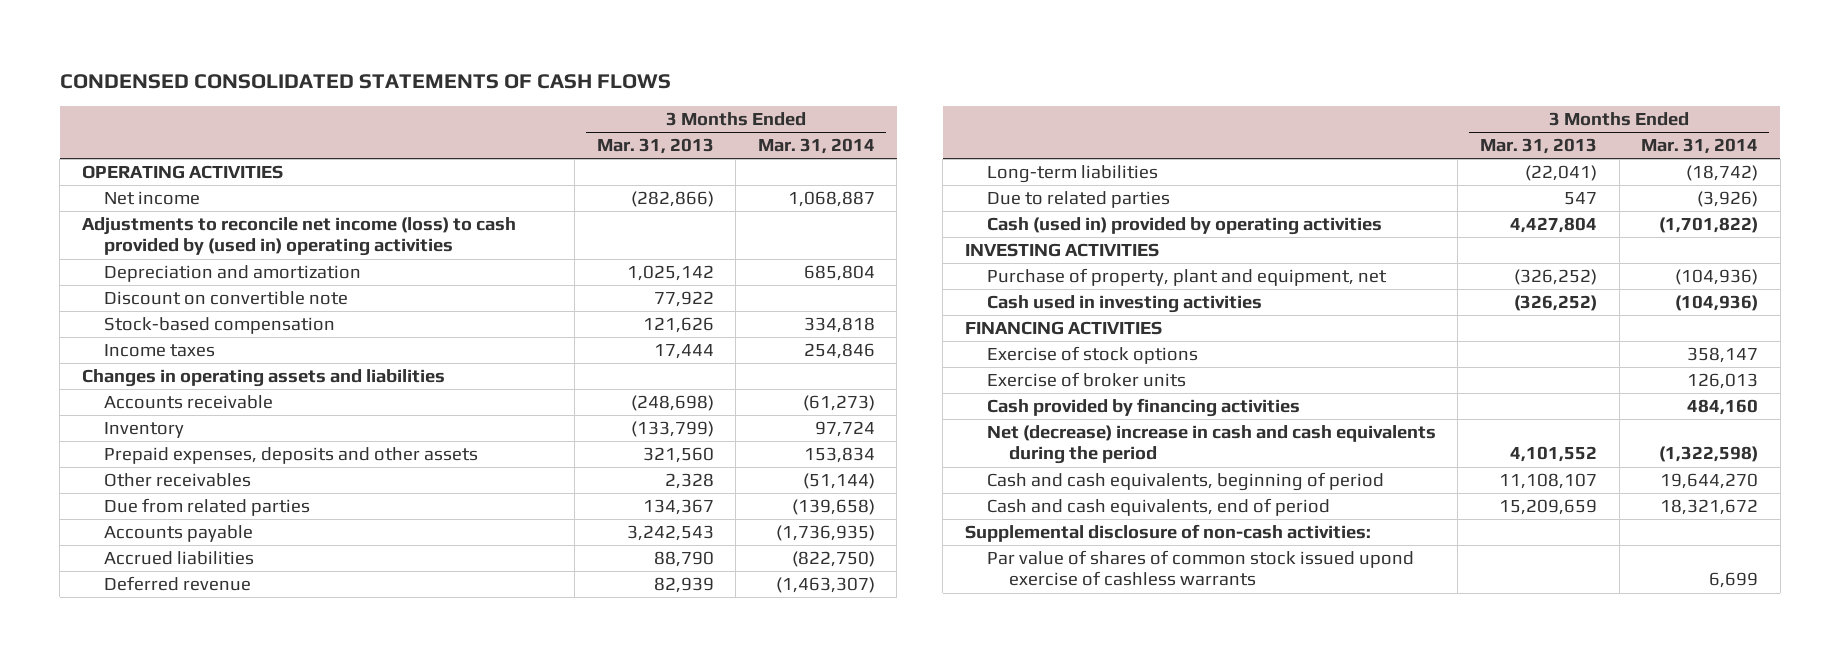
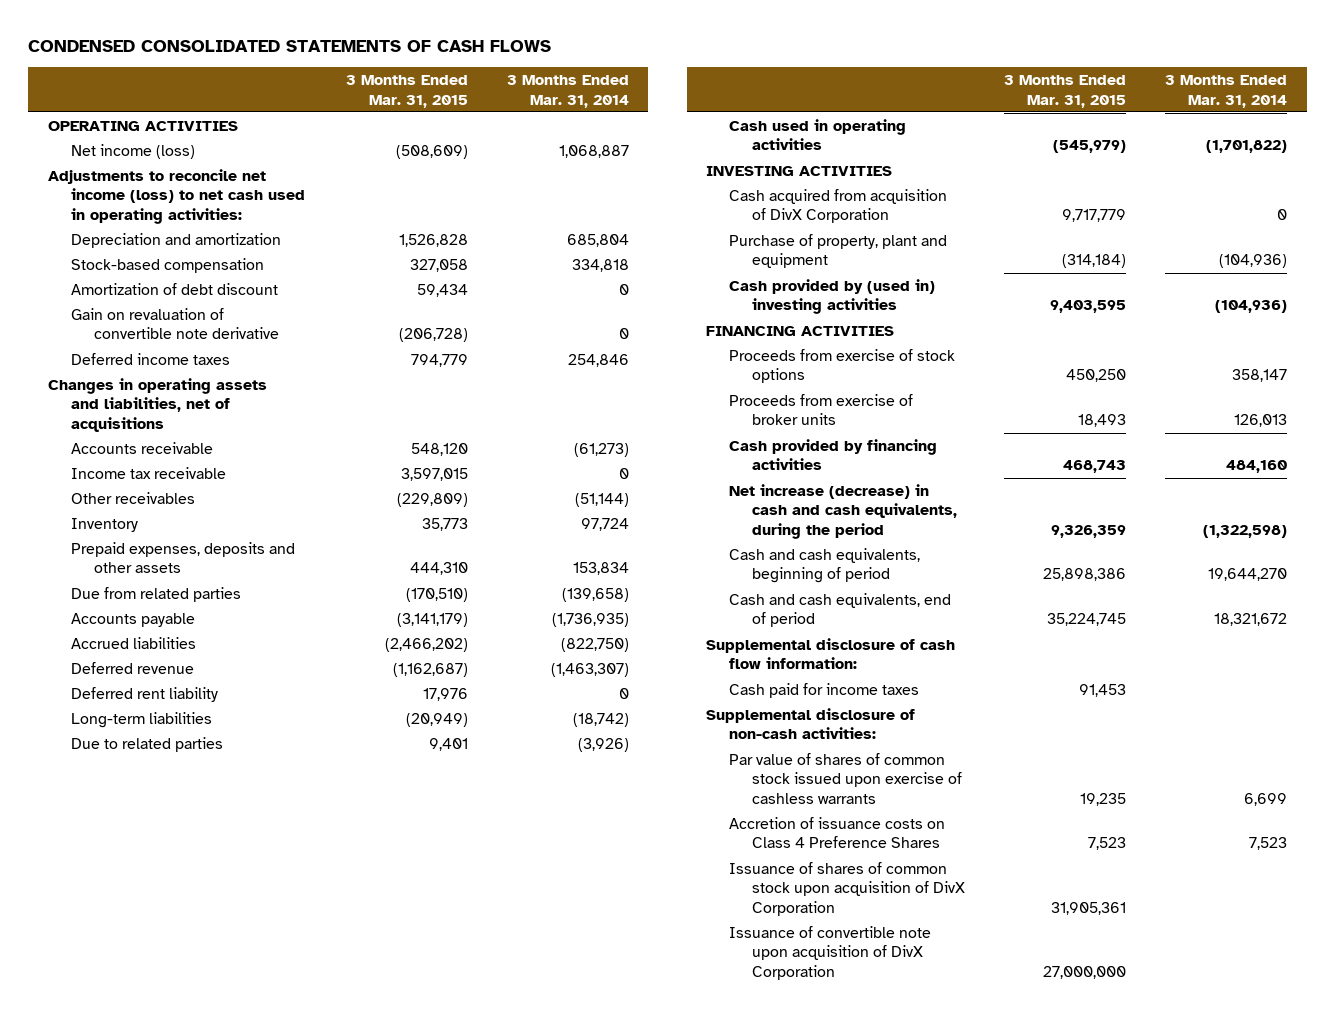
[596,138,714,155] Mar. 31, 2013 -> none
none -> [345,74,468,108] 3 Months Ended Mar. 31, 2015
[103,190,200,205] Net income -> [70,143,195,159] Net income (loss)
[81,216,516,257] Adjustments to reconcile net income (loss) to cash provided by (used in) operating activities -> [47,168,305,225] Adjustments to reconcile net income (loss) to net cash used in operating activities:
[103,290,348,305] Discount on convertible note -> none
none -> [70,282,278,295] Amortization of debt discount
none -> [70,307,279,340] Gain on revaluation of convertible note derivative
[103,343,215,357] Income taxes -> [70,352,230,365] Deferred income taxes
[81,368,445,387] Changes in operating assets and liabilities -> [47,377,267,433] Changes in operating assets and liabilities, net of acquisitions
none -> [70,466,226,479] Income tax receivable
[103,472,251,487] Other receivables -> [70,491,195,504] Other receivables
none -> [70,686,218,702] Deferred rent liability
[986,216,1382,235] Cash (used in) provided by operating activities -> [729,118,907,151] Cash used in operating activities
none -> [729,188,948,224] Cash acquired from acquisition of DivX Corporation
[986,267,1387,286] Purchase of property, plant and equipment, net -> [729,233,948,269] Purchase of property, plant and equipment
[986,294,1262,313] Cash used in investing activities -> [729,278,936,315] Cash provided by (used in) investing activities
[986,345,1198,364] Exercise of stock options -> [729,348,956,384] Proceeds from exercise of stock options
[986,371,1186,387] Exercise of broker units -> [729,393,914,426] Proceeds from exercise of broker units
[986,424,1436,465] Net (decrease) increase in cash and cash equivalents during the period -> [729,483,958,540] Net increase (decrease) in cash and cash equivalents, during the period
none -> [706,637,956,670] Supplemental disclosure of cash flow information:
none -> [729,682,920,698] Cash paid for income taxes
[986,549,1414,587] Par value of shares of common stock issued upond exercise of cashless warrants -> [729,752,963,805] Par value of shares of common stock issued upon exercise of cashless warrants
none -> [729,816,946,849] Accretion of issuance costs on Class 4 Preference Shares
none -> [729,861,966,917] Issuance of shares of common stock upon acquisition of DivX Corporation
none -> [729,925,932,981] Issuance of convertible note upon acquisition of DivX Corporation

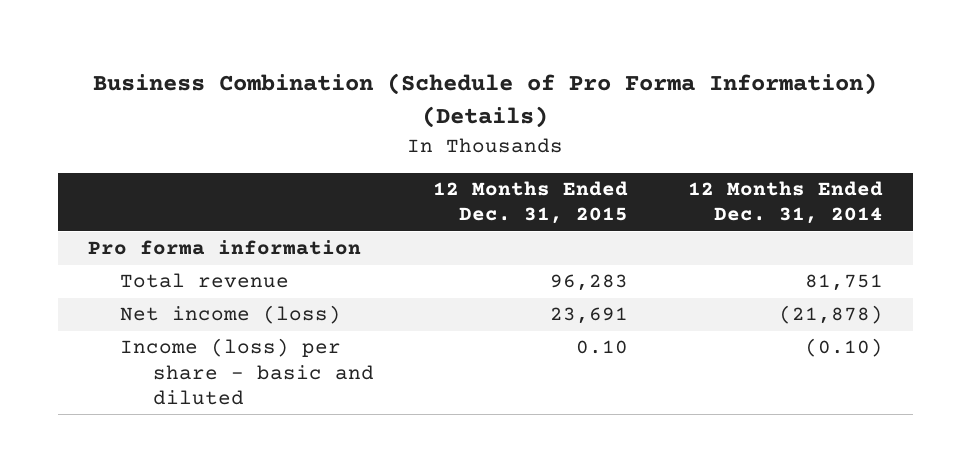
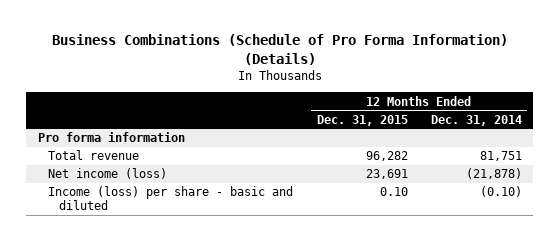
[93,73,878,129] Business Combination (Schedule of Pro Forma Information) (Details) -> [51,34,508,65] Business Combinations (Schedule of Pro Forma Information) (Details)
[550,274,629,292] 96,283 -> [365,151,408,162] 96,282

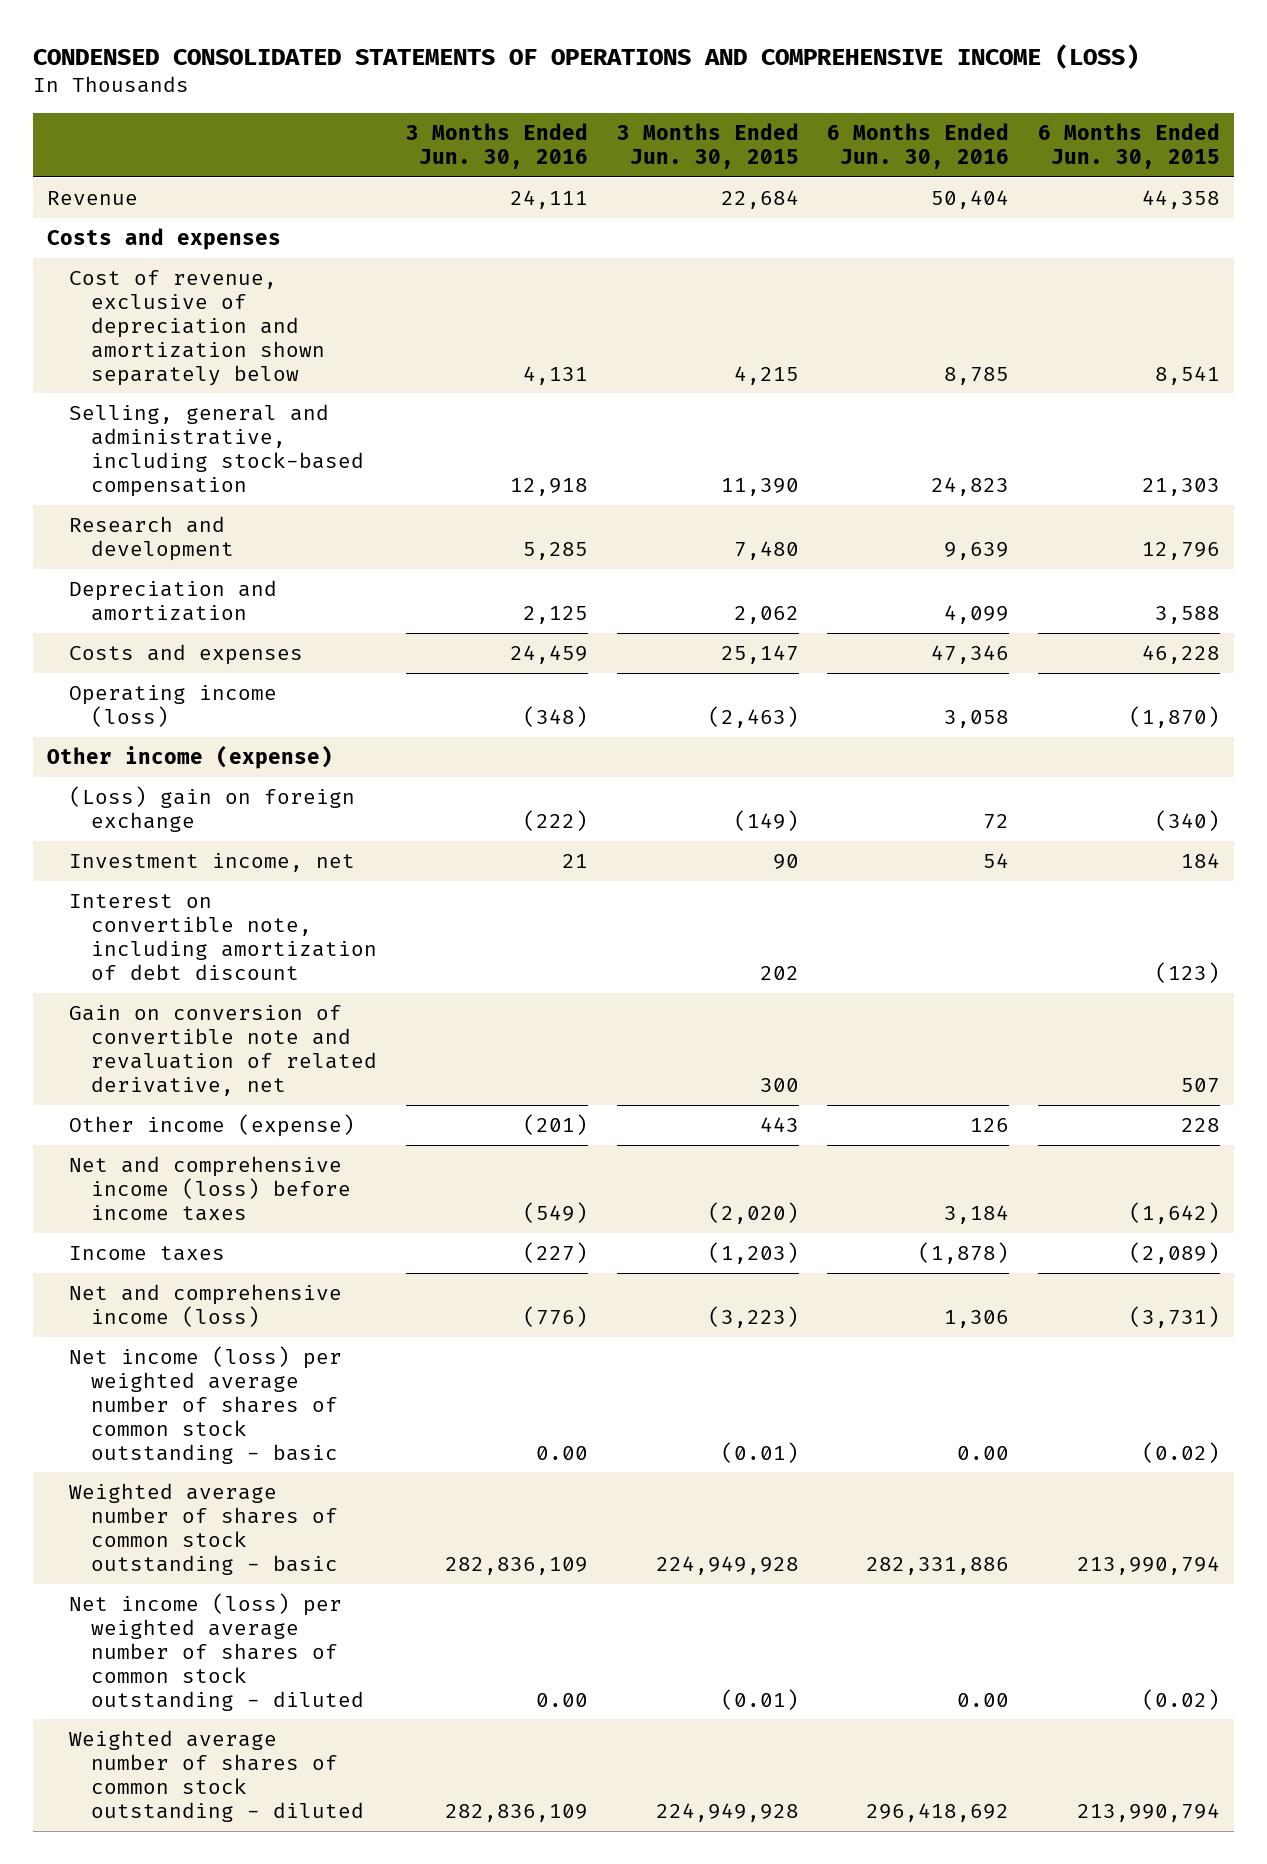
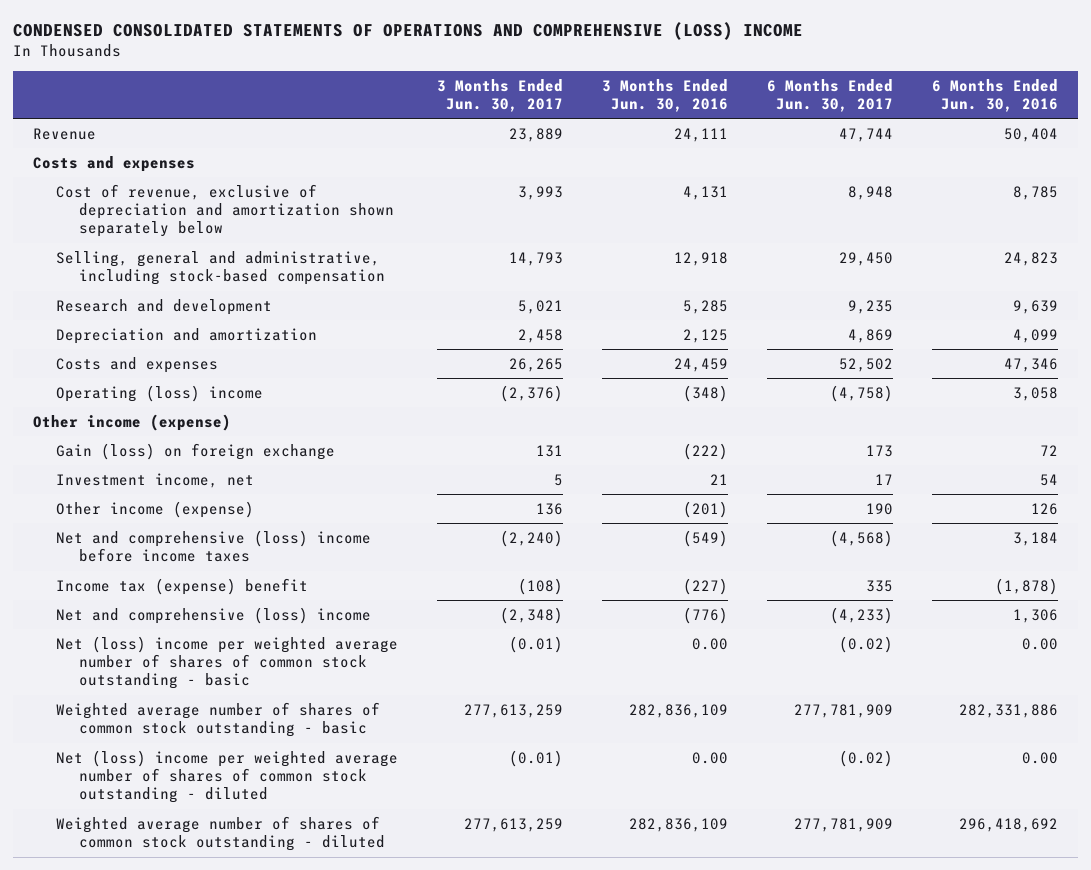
[33,43,1140,69] CONDENSED CONSOLIDATED STATEMENTS OF OPERATIONS AND COMPREHENSIVE INCOME (LOSS) -> [13,21,804,40] CONDENSED CONSOLIDATED STATEMENTS OF OPERATIONS AND COMPREHENSIVE (LOSS) INCOME
[616,123,799,169] 3 Months Ended Jun. 30, 2015 -> none
[1037,123,1220,169] 6 Months Ended Jun. 30, 2015 -> none
none -> [436,78,563,112] 3 Months Ended Jun. 30, 2017
none -> [766,78,893,112] 6 Months Ended Jun. 30, 2017
[69,685,278,727] Operating income (loss) -> [55,384,263,402] Operating (loss) income
[69,786,356,832] (Loss) gain on foreign exchange -> [55,442,335,460] Gain (loss) on foreign exchange
[69,894,378,980] Interest on convertible note, including amortization of debt discount -> none
[69,1005,378,1096] Gain on conversion of convertible note and revaluation of related derivative, net -> none
[69,1156,352,1221] Net and comprehensive income (loss) before income taxes -> [55,529,371,563] Net and comprehensive (loss) income before income taxes
[69,1246,226,1262] Income taxes -> [55,577,308,595] Income tax (expense) benefit
[69,1284,343,1327] Net and comprehensive income (loss) -> [55,606,371,624] Net and comprehensive (loss) income
[69,1346,343,1464] Net income (loss) per weighted average number of shares of common stock outstanding - basic -> [55,635,398,690] Net (loss) income per weighted average number of shares of common stock outstanding - basic
[69,1593,365,1711] Net income (loss) per weighted average number of shares of common stock outstanding - diluted -> [55,749,398,804] Net (loss) income per weighted average number of shares of common stock outstanding - diluted

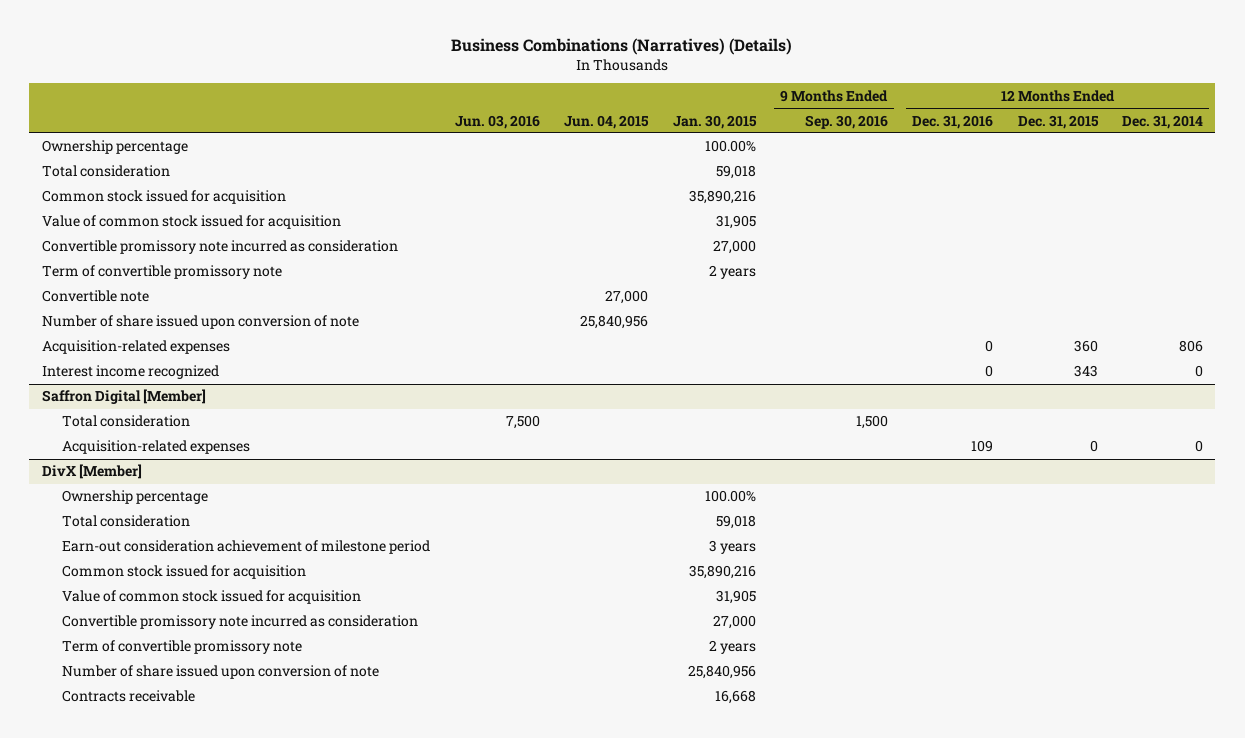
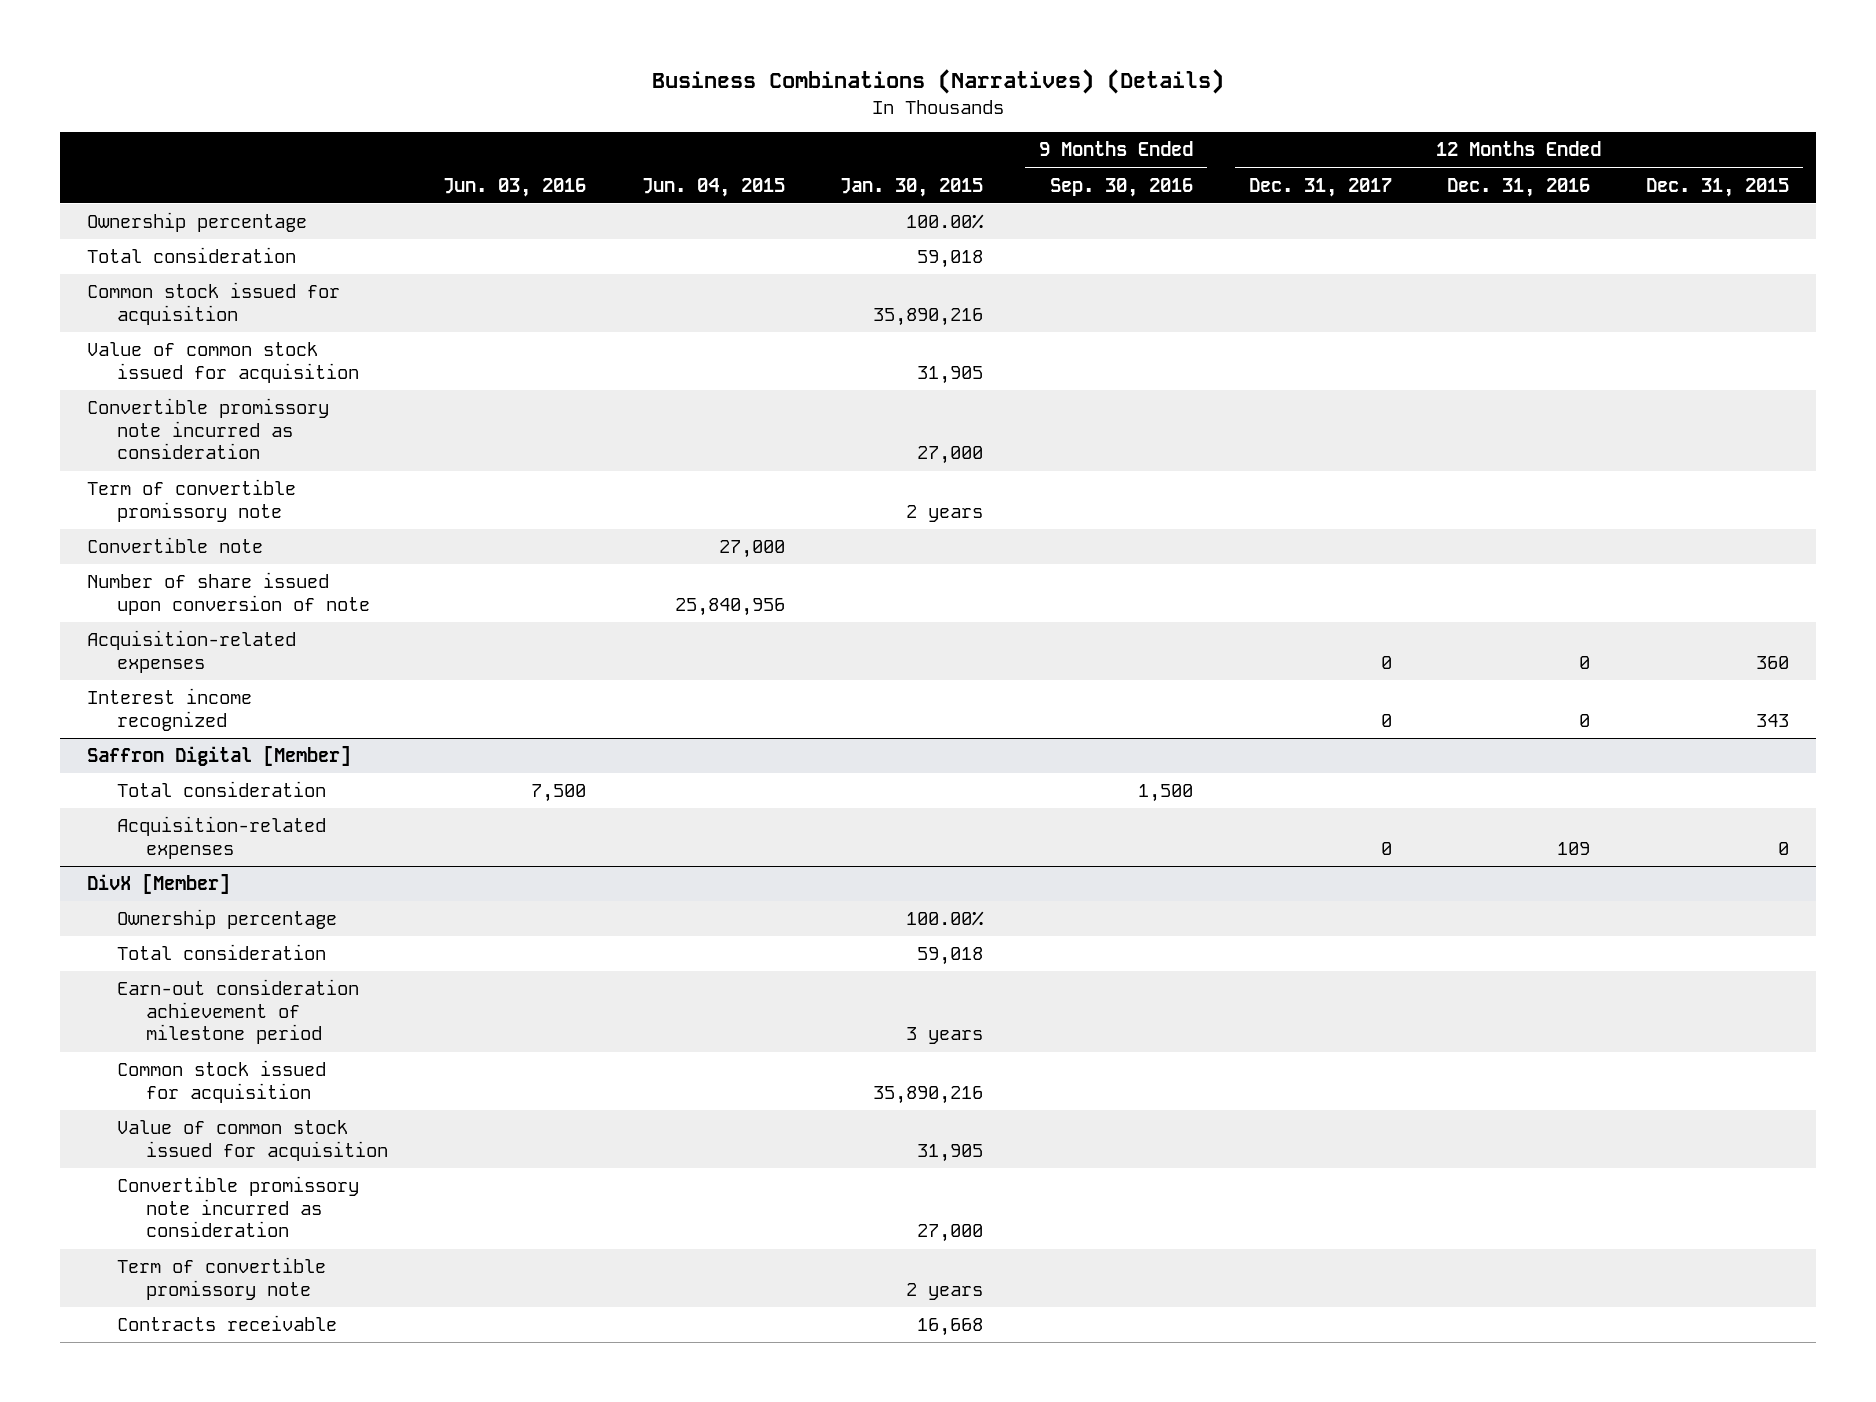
[1122,114,1204,129] Dec. 31, 2014 -> none
none -> [1248,177,1392,197] Dec. 31, 2017
[62,665,380,680] Number of share issued upon conversion of note -> none

